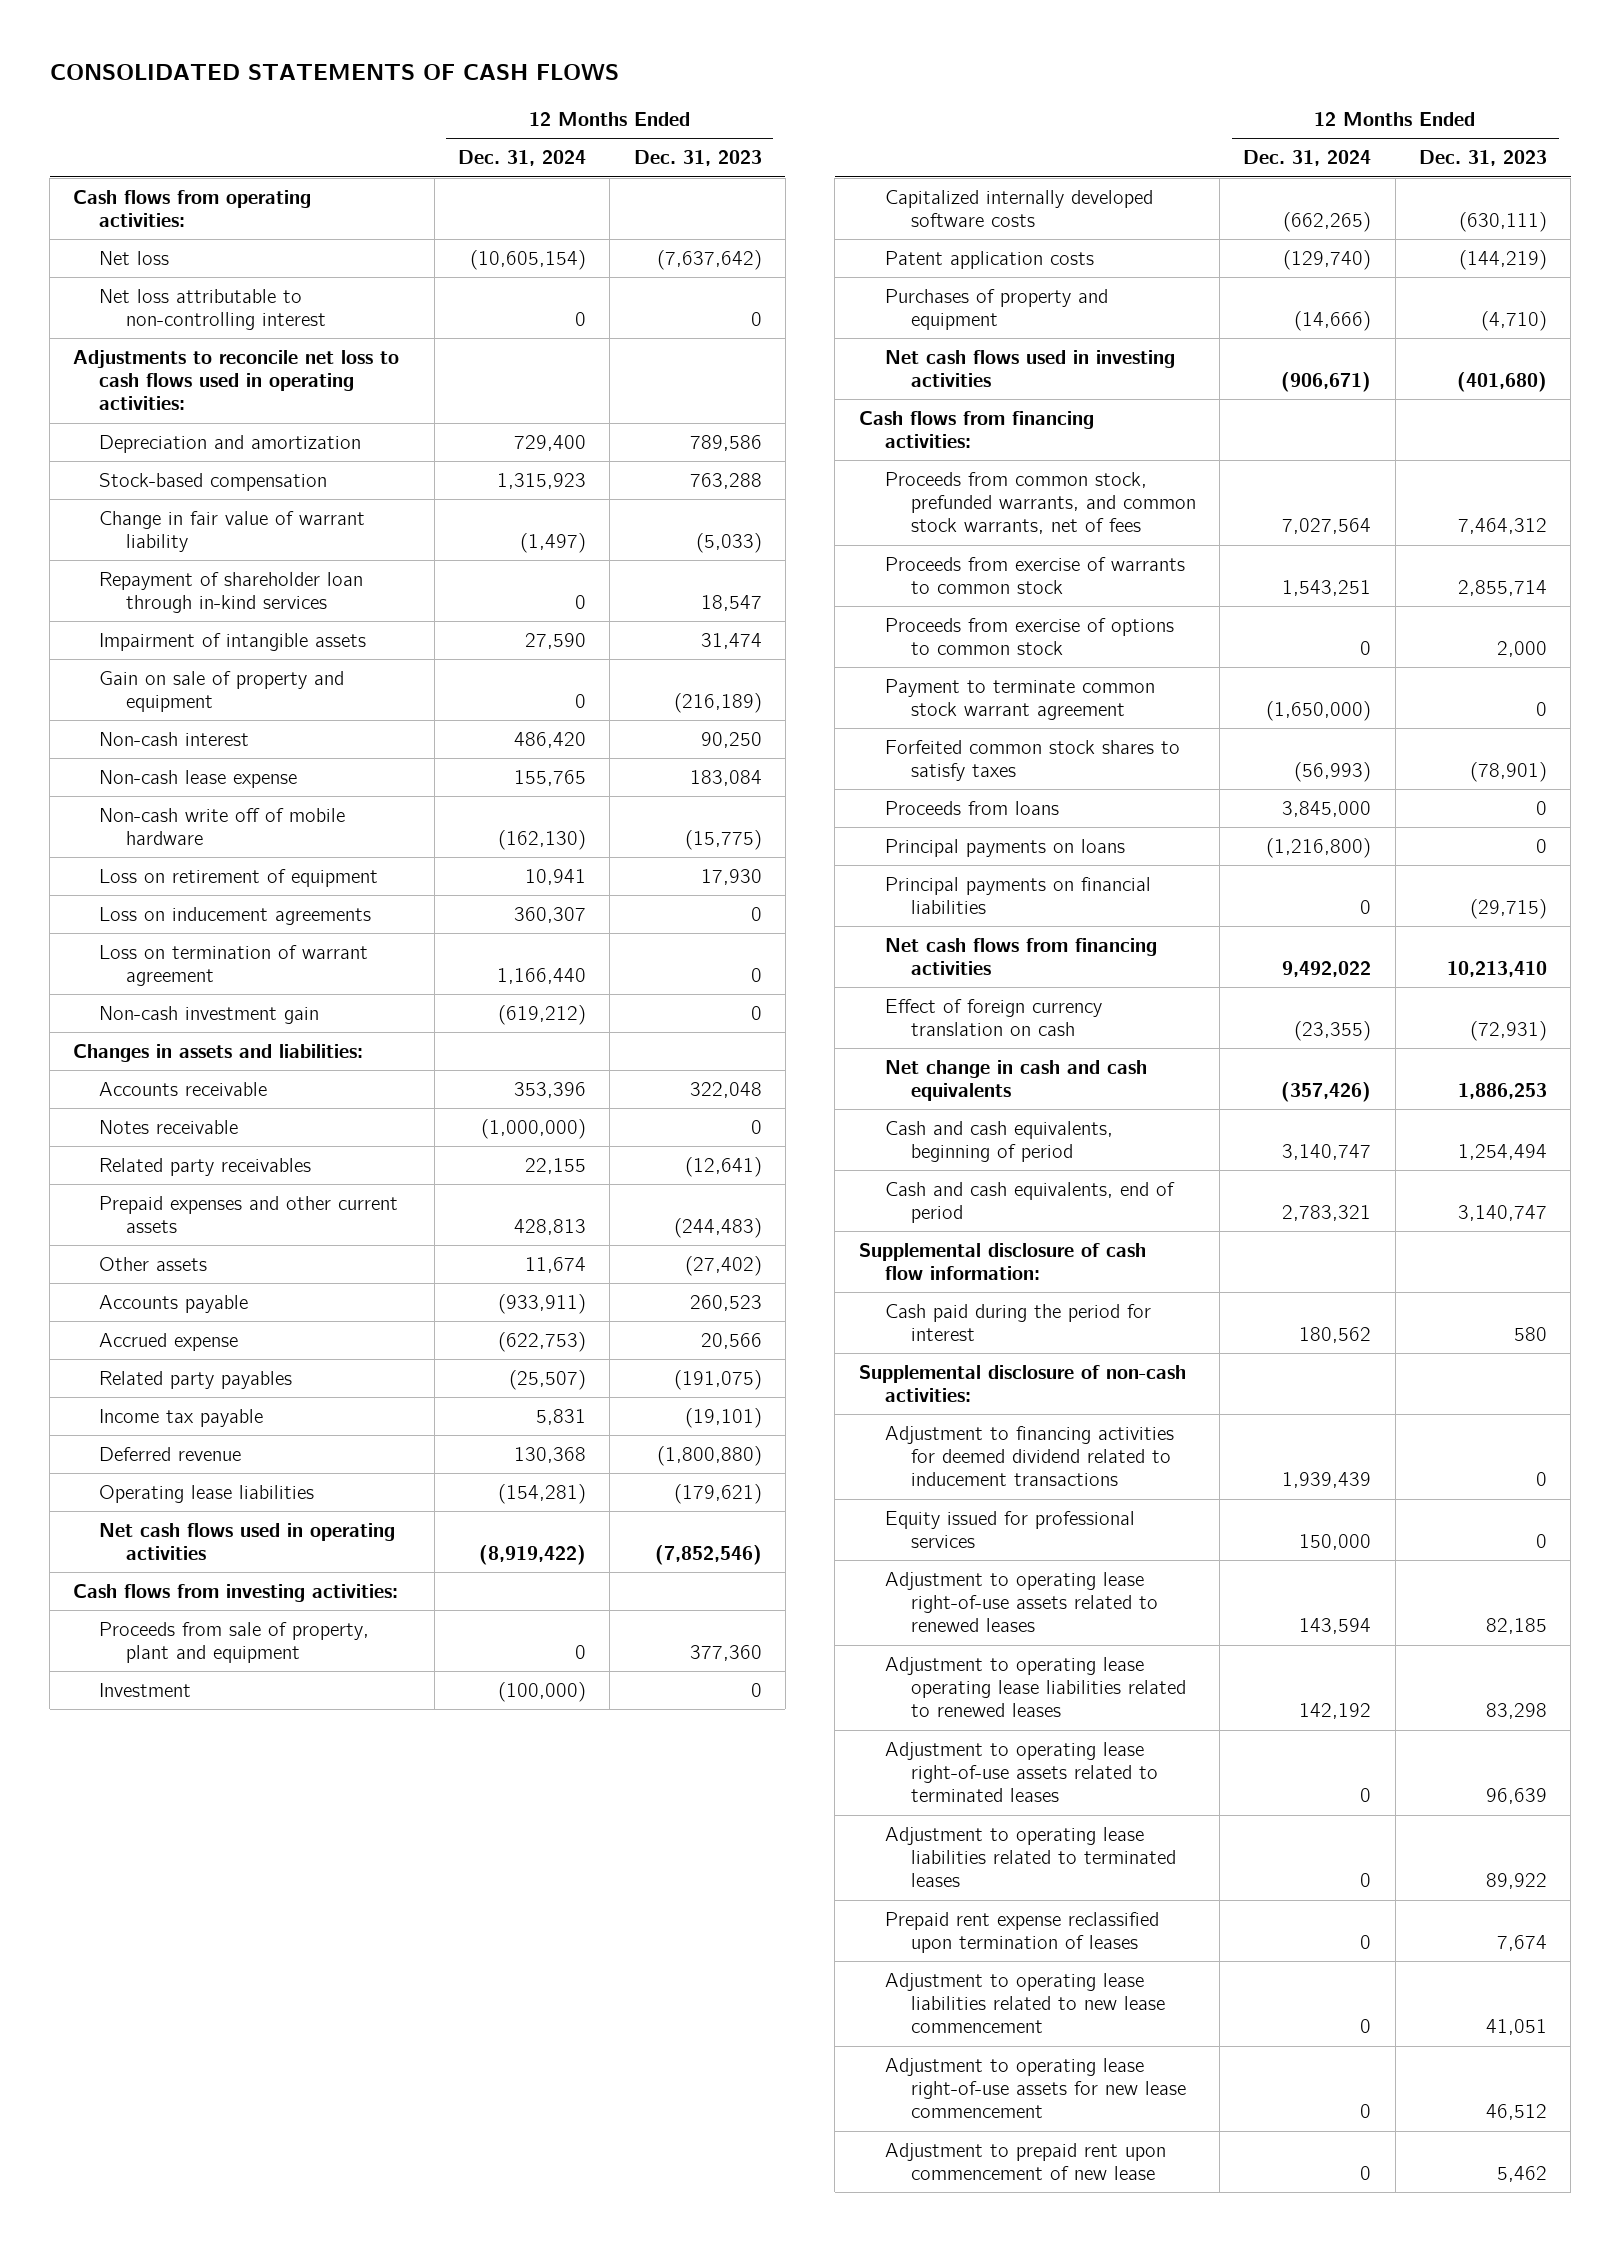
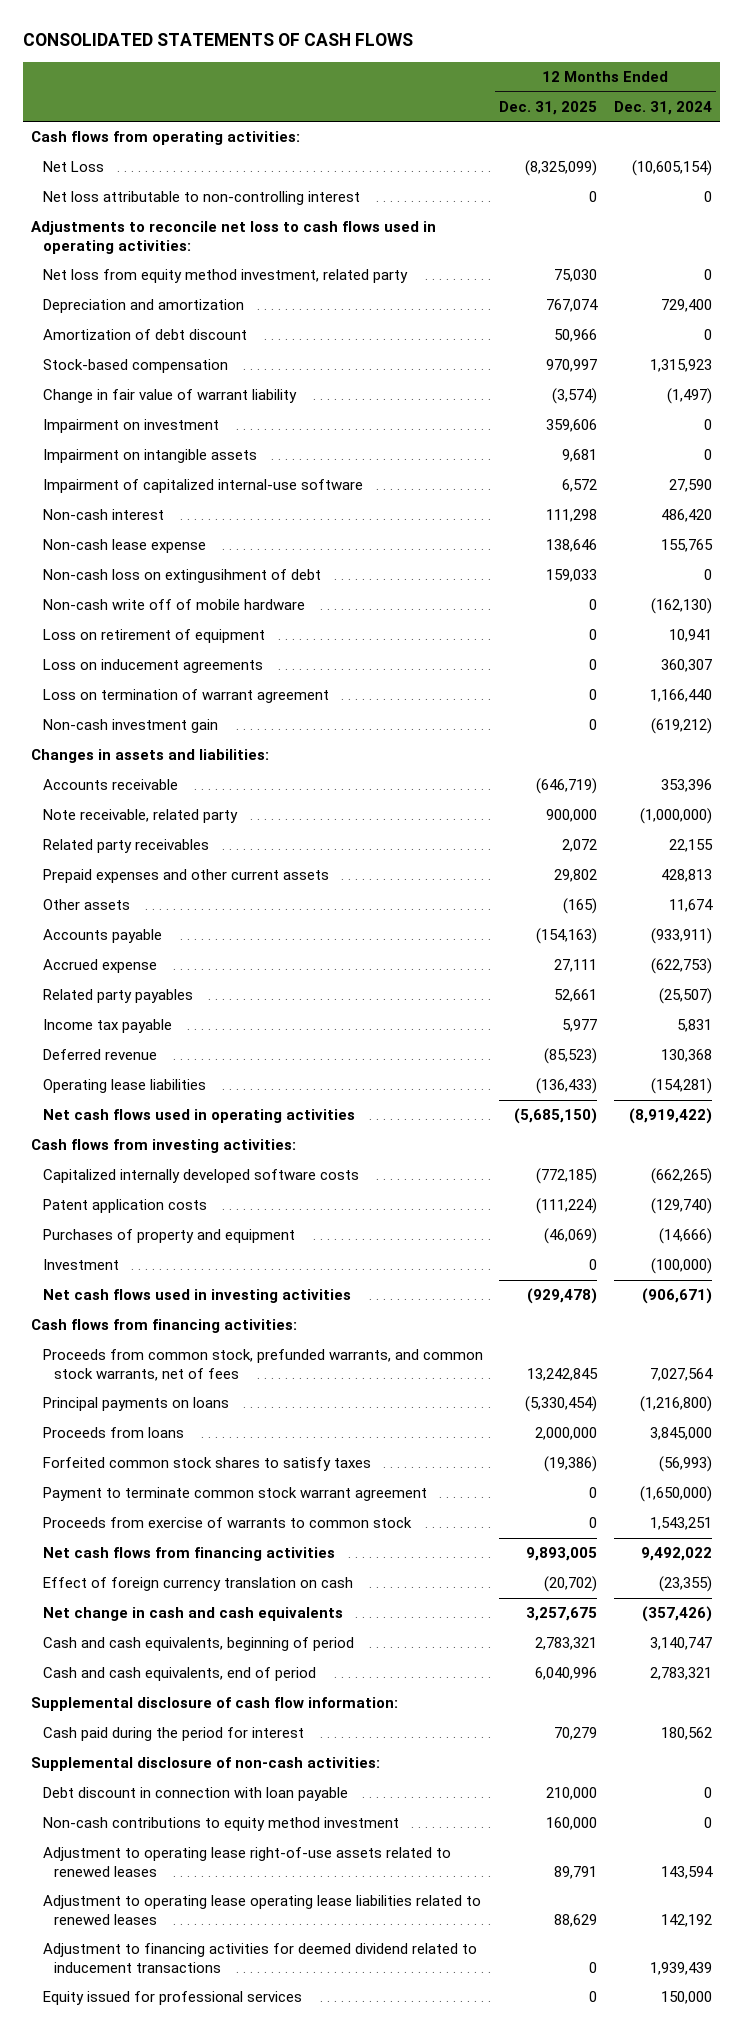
[633,150,762,167] Dec. 31, 2023 -> none
none -> [499,100,598,115] Dec. 31, 2025
[99,250,170,265] Net loss -> [42,161,104,173] Net Loss
none -> [42,269,408,284] Net loss from equity method investment, related party
none -> [42,329,247,341] Amortization of debt discount
[99,571,364,614] Repayment of shareholder loan through in-kind services -> none
[99,670,345,713] Gain on sale of property and equipment -> none
none -> [42,419,219,434] Impairment on investment
none -> [42,449,257,464] Impairment on intangible assets
[99,632,367,651] Impairment of intangible assets -> [42,479,363,494] Impairment of capitalized internal-use software
none -> [42,569,321,584] Non-cash loss on extingusihment of debt
[99,1119,239,1134] Notes receivable -> [42,809,238,824] Note receivable, related party
[99,1621,370,1664] Proceeds from sale of property, plant and equipment -> none
[99,1682,192,1697] Investment -> [42,1259,119,1271] Investment
[884,617,1174,656] Proceeds from exercise of options to common stock -> none
[884,876,1151,915] Principal payments on financial liabilities -> none
[884,800,1059,815] Proceeds from loans -> [42,1427,184,1439] Proceeds from loans
[884,739,1180,782] Forfeited common stock shares to satisfy taxes -> [42,1457,371,1472] Forfeited common stock shares to satisfy taxes
[884,678,1155,721] Payment to terminate common stock warrant agreement -> [42,1487,427,1502] Payment to terminate common stock warrant agreement
[884,556,1185,595] Proceeds from exercise of warrants to common stock -> [42,1517,412,1529] Proceeds from exercise of warrants to common stock
none -> [42,1787,348,1802] Debt discount in connection with loan payable
none -> [42,1817,399,1832] Non-cash contributions to equity method investment
[884,1741,1158,1803] Adjustment to operating lease right-of-use assets related to terminated leases -> none
[884,1826,1176,1888] Adjustment to operating lease liabilities related to terminated leases -> none
[884,1911,1159,1954] Prepaid rent expense reclassified upon termination of leases -> none
[884,1972,1165,2034] Adjustment to operating lease liabilities related to new lease commencement -> none
[884,2057,1186,2119] Adjustment to operating lease right-of-use assets for new lease commencement -> none
[884,2142,1166,2181] Adjustment to prepaid rent upon commencement of new lease -> none
[884,1425,1174,1487] Adjustment to financing activities for deemed dividend related to inducement transactions -> [42,1943,477,1973] Adjustment to financing activities for deemed dividend related to inducement transactions
[884,1510,1135,1549] Equity issued for professional services -> [42,1991,302,2006] Equity issued for professional services

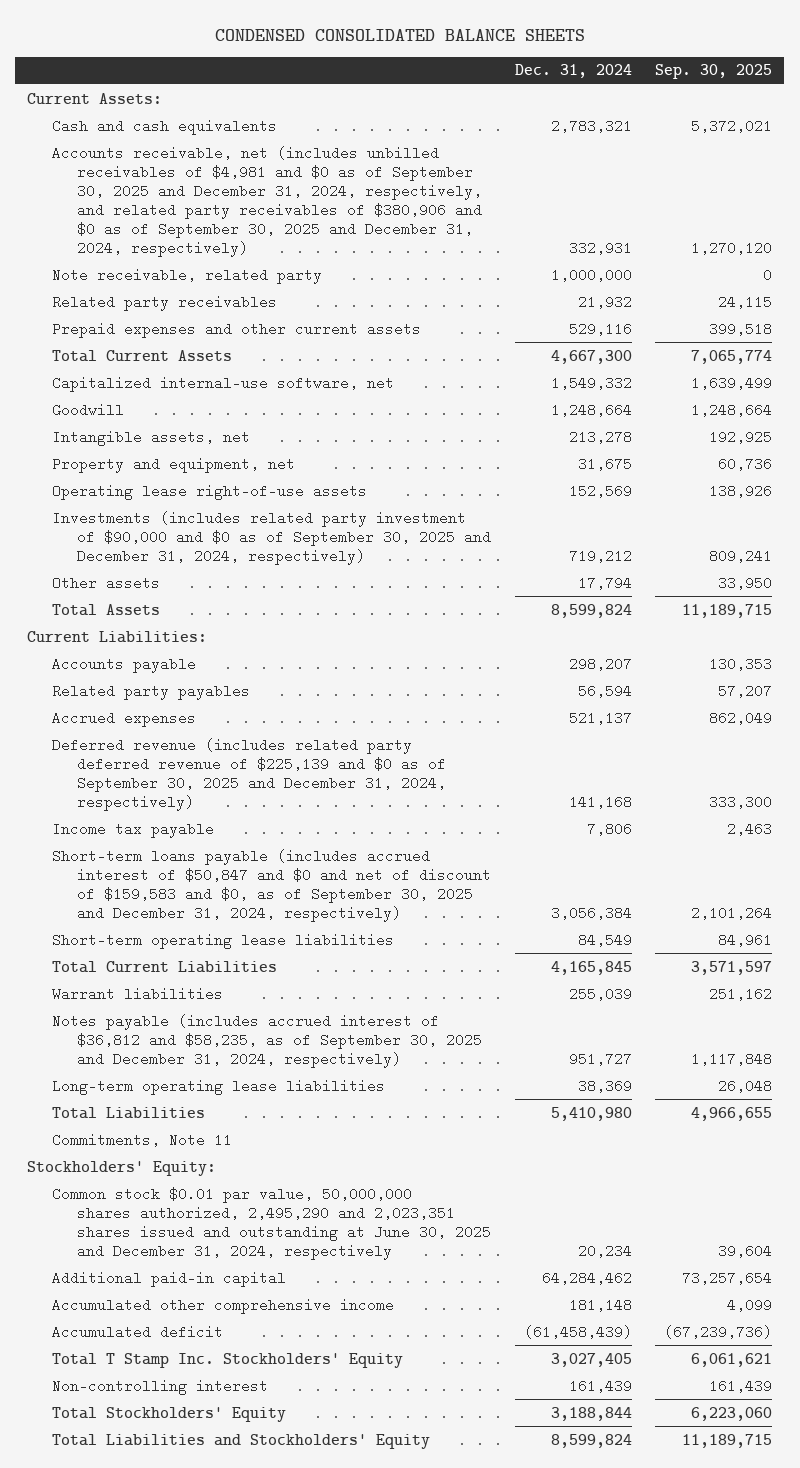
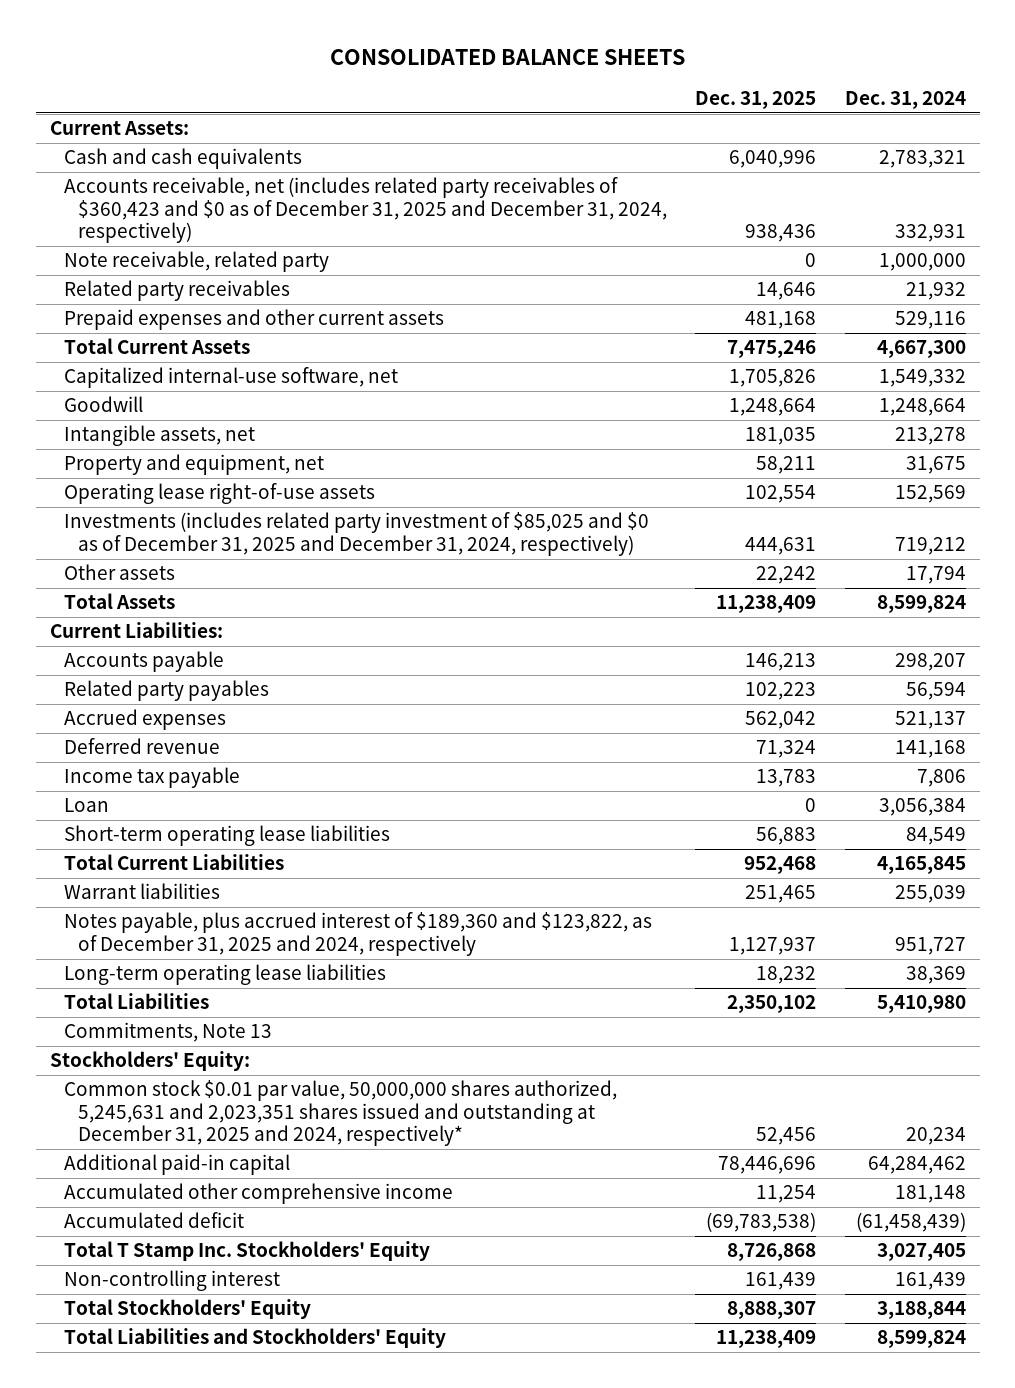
[214,28,585,41] CONDENSED CONSOLIDATED BALANCE SHEETS -> [329,48,685,65] CONSOLIDATED BALANCE SHEETS
[655,64,773,80] Sep. 30, 2025 -> none
none -> [695,91,817,110] Dec. 31, 2025
[51,145,482,257] Accounts receivable, net (includes unbilled receivables of $4,981 and $0 as of September 30, 2025 and December 31, 2024, respectively, and related party receivables of $380,906 and $0 as of September 30, 2025 and December 31, 2024, respectively) -> [63,177,668,244] Accounts receivable, net (includes related party receivables of $360,423 and $0 as of December 31, 2025 and December 31, 2024, respectively)
[51,510,491,565] Investments (includes related party investment of $90,000 and $0 as of September 30, 2025 and December 31, 2024, respectively) -> [63,512,649,556] Investments (includes related party investment of $85,025 and $0 as of December 31, 2025 and December 31, 2024, respectively)
[51,737,446,811] Deferred revenue (includes related party deferred revenue of $225,139 and $0 as of September 30, 2025 and December 31, 2024, respectively) -> [63,738,220,755] Deferred revenue
[51,848,491,922] Short-term loans payable (includes accrued interest of $50,847 and $0 and net of discount of $159,583 and $0, as of September 30, 2025 and December 31, 2024, respectively) -> [63,798,109,813] Loan
[51,1013,482,1068] Notes payable (includes accrued interest of $36,812 and $58,235, as of September 30, 2025 and December 31, 2024, respectively) -> [63,912,652,956] Notes payable, plus accrued interest of $189,360 and $123,822, as of December 31, 2025 and 2024, respectively
[51,1132,232,1147] Commitments, Note 11 -> [63,1022,272,1043] Commitments, Note 13
[51,1186,491,1260] Common stock $0.01 par value, 50,000,000 shares authorized, 2,495,290 and 2,023,351 shares issued and outstanding at June 30, 2025 and December 31, 2024, respectively -> [63,1080,617,1147] Common stock $0.01 par value, 50,000,000 shares authorized, 5,245,631 and 2,023,351 shares issued and outstanding at December 31, 2025 and 2024, respectively*

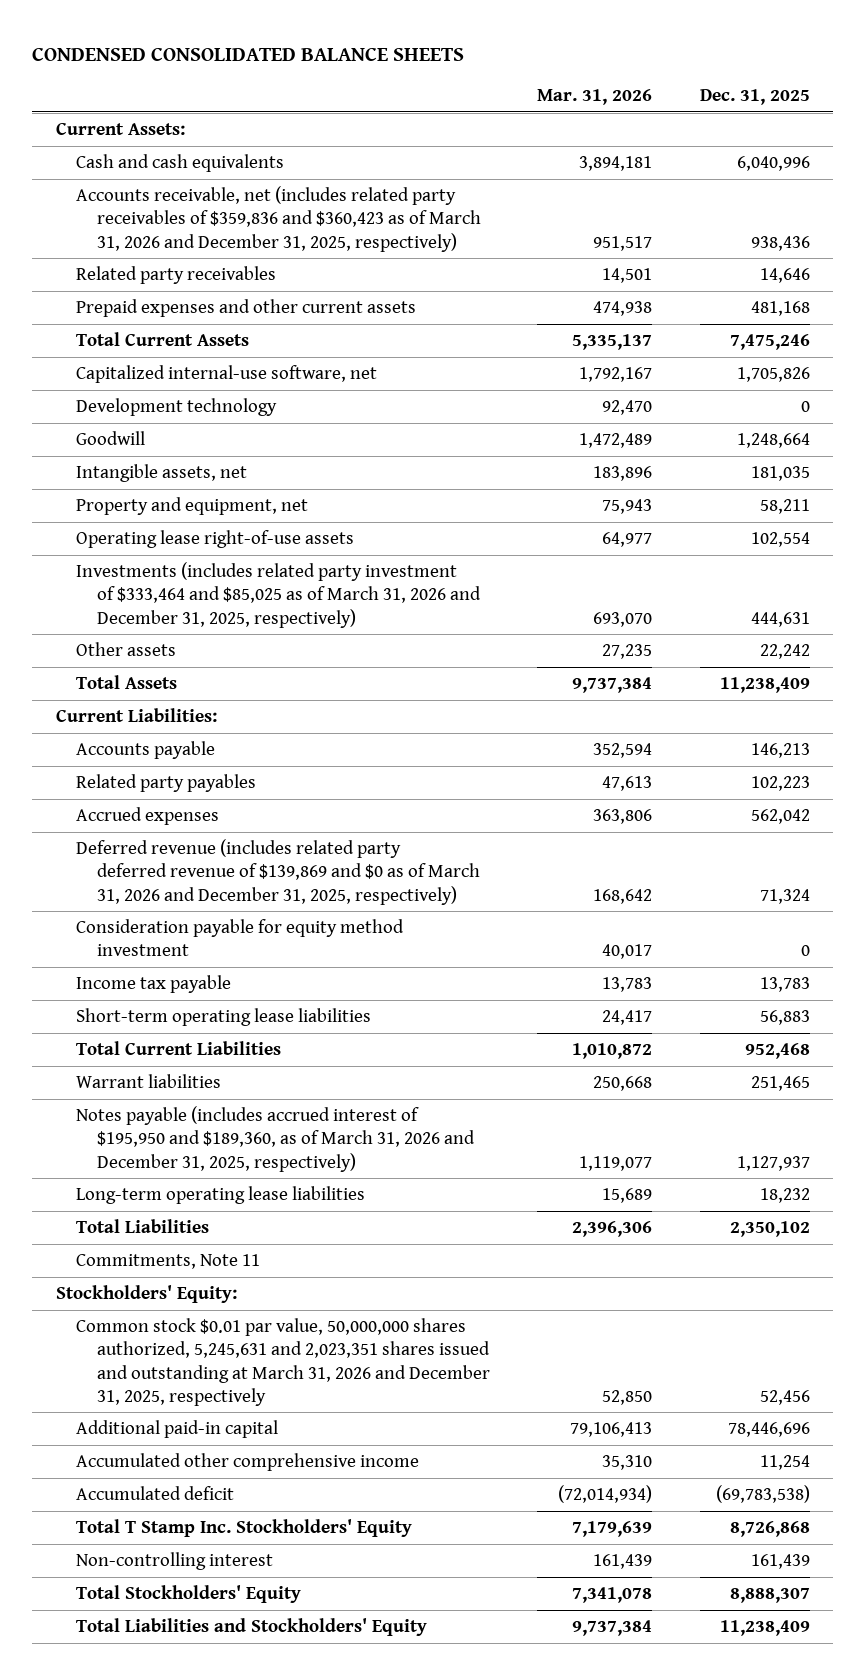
[329,48,685,65] CONSOLIDATED BALANCE SHEETS -> [32,47,465,61] CONDENSED CONSOLIDATED BALANCE SHEETS
[844,91,966,110] Dec. 31, 2024 -> none
none -> [537,88,653,105] Mar. 31, 2026
[63,251,329,273] Note receivable, related party -> none
[63,177,668,244] Accounts receivable, net (includes related party receivables of $360,423 and $0 as of December 31, 2025 and December 31, 2024, respectively) -> [76,185,481,252] Accounts receivable, net (includes related party receivables of $359,836 and $360,423 as of March 31, 2026 and December 31, 2025, respectively)
none -> [76,397,278,416] Development technology
[63,512,649,556] Investments (includes related party investment of $85,025 and $0 as of December 31, 2025 and December 31, 2024, respectively) -> [76,561,481,628] Investments (includes related party investment of $333,464 and $85,025 as of March 31, 2026 and December 31, 2025, respectively)
[63,738,220,755] Deferred revenue -> [76,838,480,905] Deferred revenue (includes related party deferred revenue of $139,869 and $0 as of March 31, 2026 and December 31, 2025, respectively)
none -> [76,918,405,957] Consideration payable for equity method investment
[63,798,109,813] Loan -> none
[63,912,652,956] Notes payable, plus accrued interest of $189,360 and $123,822, as of December 31, 2025 and 2024, respectively -> [76,1105,475,1172] Notes payable (includes accrued interest of $195,950 and $189,360, as of March 31, 2026 and December 31, 2025, respectively)
[63,1022,272,1043] Commitments, Note 13 -> [76,1253,261,1269] Commitments, Note 11
[63,1080,617,1147] Common stock $0.01 par value, 50,000,000 shares authorized, 5,245,631 and 2,023,351 shares issued and outstanding at December 31, 2025 and 2024, respectively* -> [76,1317,490,1406] Common stock $0.01 par value, 50,000,000 shares authorized, 5,245,631 and 2,023,351 shares issued and outstanding at March 31, 2026 and December 31, 2025, respectively

